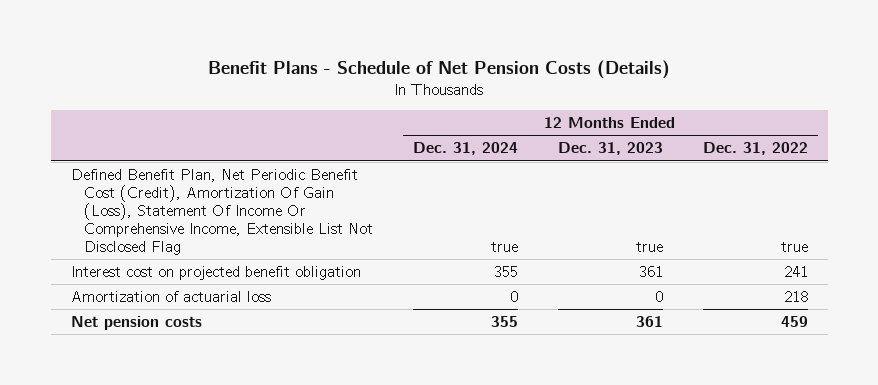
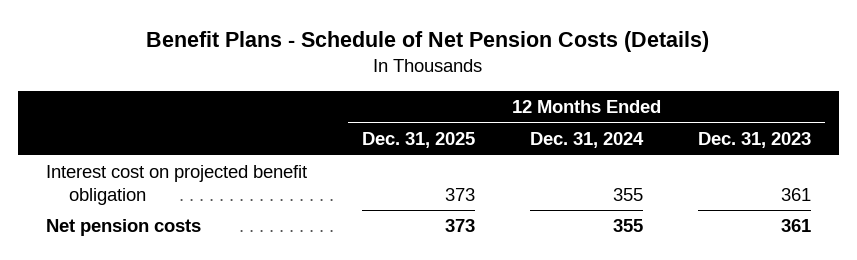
[702,142,808,156] Dec. 31, 2022 -> none
none -> [361,132,475,149] Dec. 31, 2025
[70,168,374,255] Defined Benefit Plan, Net Periodic Benefit Cost (Credit), Amortization Of Gain (Loss), Statement Of Income Or Comprehensive Income, Extensible List Not Disclosed Flag -> none
[70,290,271,302] Amortization of actuarial loss -> none

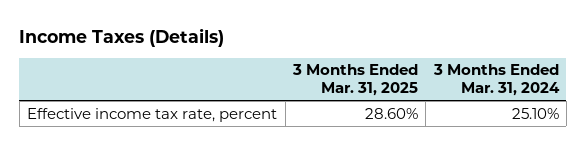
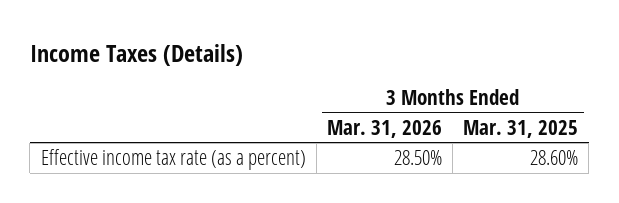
[432,64,560,96] 3 Months Ended Mar. 31, 2024 -> none
none -> [326,119,442,138] Mar. 31, 2026
[27,107,278,122] Effective income tax rate, percent -> [40,149,306,171] Effective income tax rate (as a percent)

